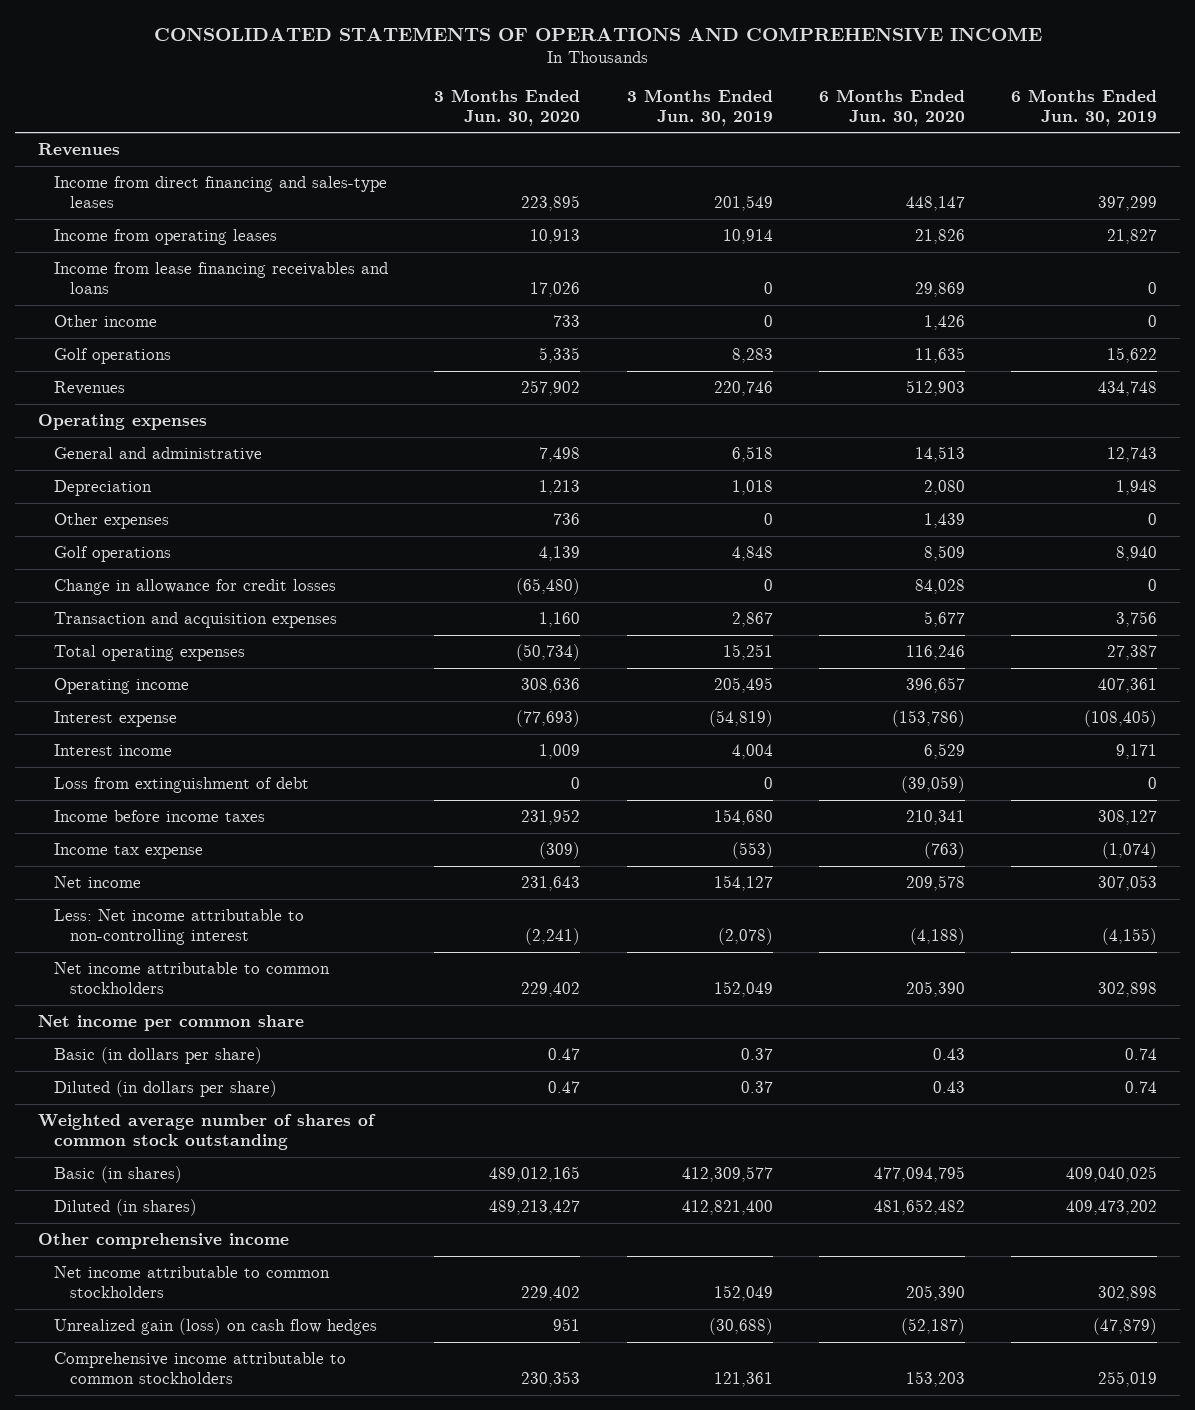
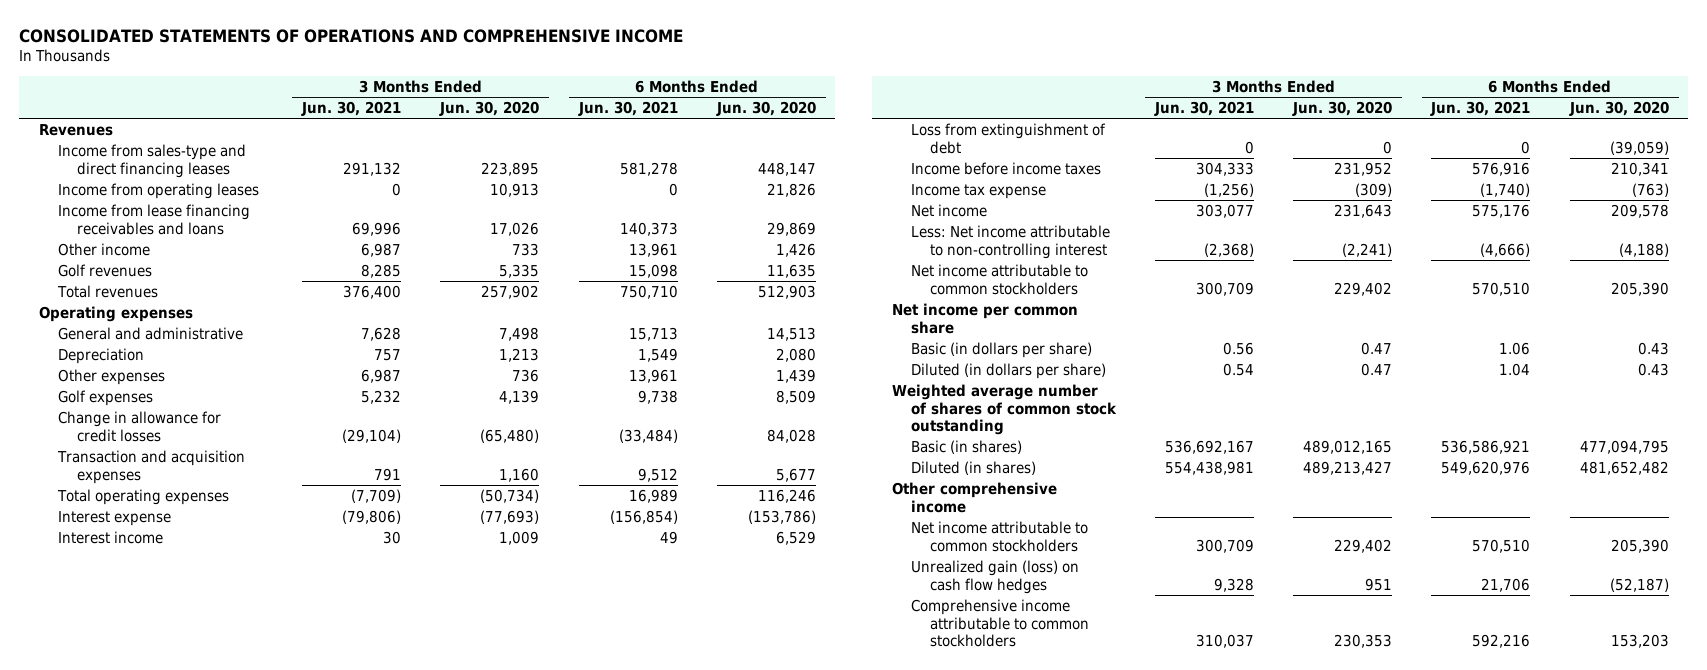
[626,88,773,126] 3 Months Ended Jun. 30, 2019 -> none
[1010,88,1157,126] 6 Months Ended Jun. 30, 2019 -> none
none -> [301,101,402,117] Jun. 30, 2021
none -> [577,101,678,117] Jun. 30, 2021
[54,176,388,208] Income from direct financing and sales-type leases -> [57,143,246,178] Income from sales-type and direct financing leases
[54,348,172,365] Golf operations -> [57,263,152,277] Golf revenues
[54,381,126,396] Revenues -> [56,284,158,298] Total revenues
[54,546,172,563] Golf operations -> [57,389,153,406] Golf expenses
[54,678,190,695] Operating income -> none

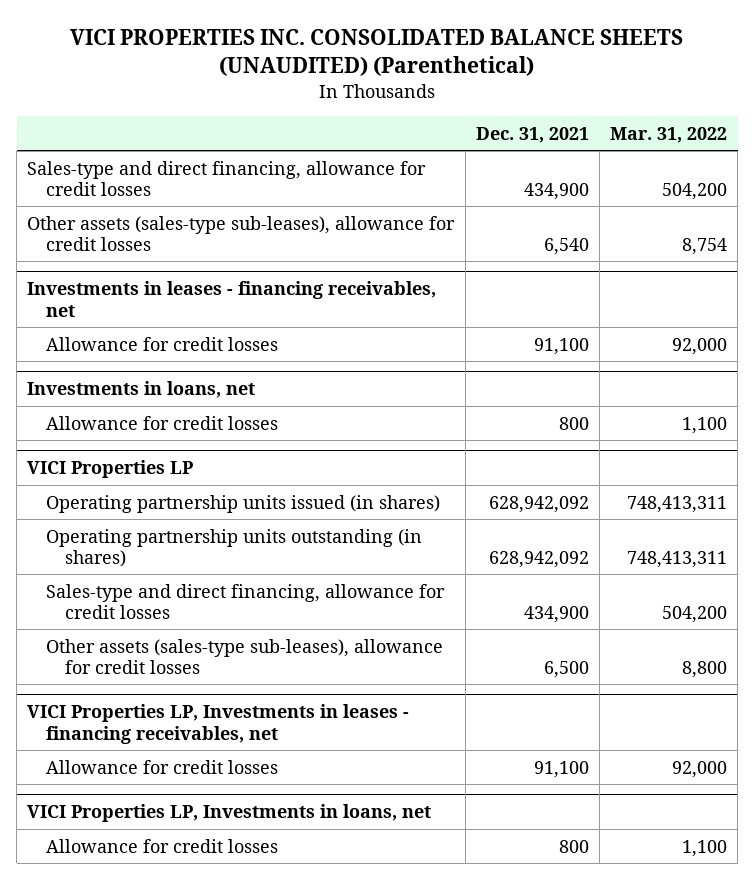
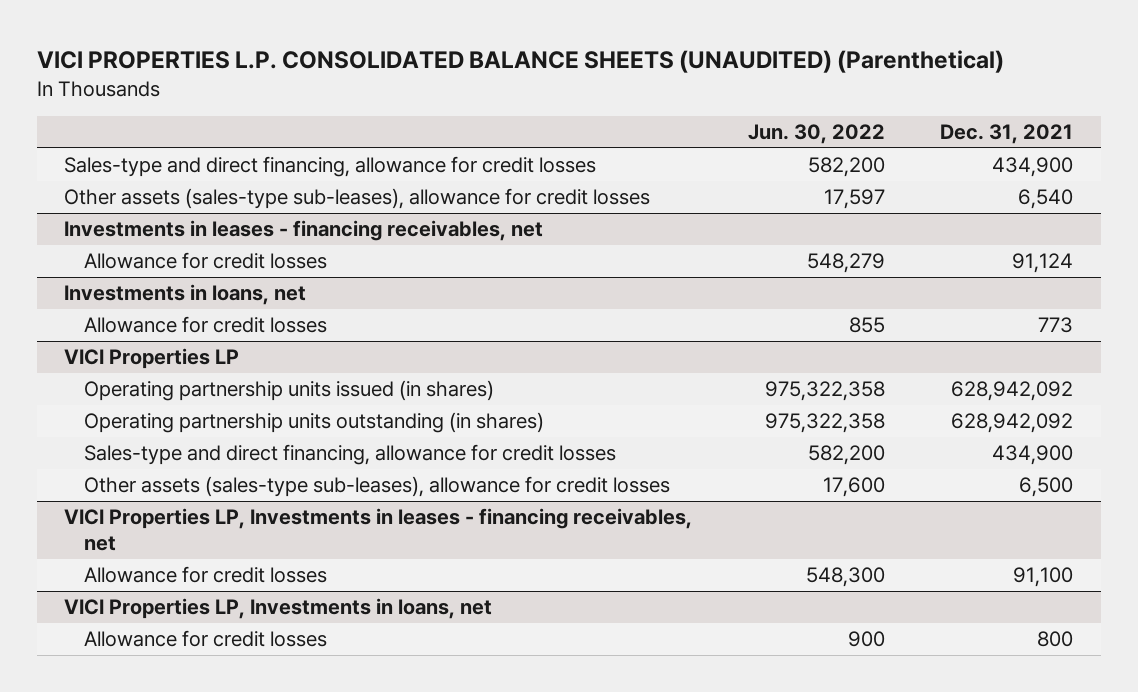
[70,29,684,77] VICI PROPERTIES INC. CONSOLIDATED BALANCE SHEETS (UNAUDITED) (Parenthetical) -> [36,50,1004,74] VICI PROPERTIES L.P. CONSOLIDATED BALANCE SHEETS (UNAUDITED) (Parenthetical)
[610,126,728,143] Mar. 31, 2022 -> none
none -> [747,124,885,145] Jun. 30, 2022
[533,337,589,355] 91,100 -> [1012,253,1074,274] 91,124
[558,416,589,430] 800 -> [1038,317,1074,334] 773

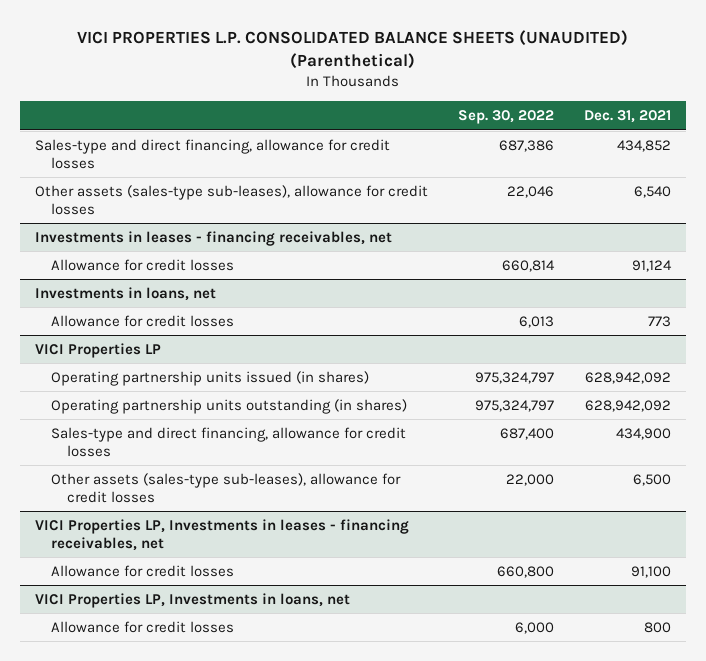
[747,124,885,145] Jun. 30, 2022 -> none
none -> [458,110,555,125] Sep. 30, 2022
[992,157,1074,178] 434,900 -> [617,139,672,152] 434,852

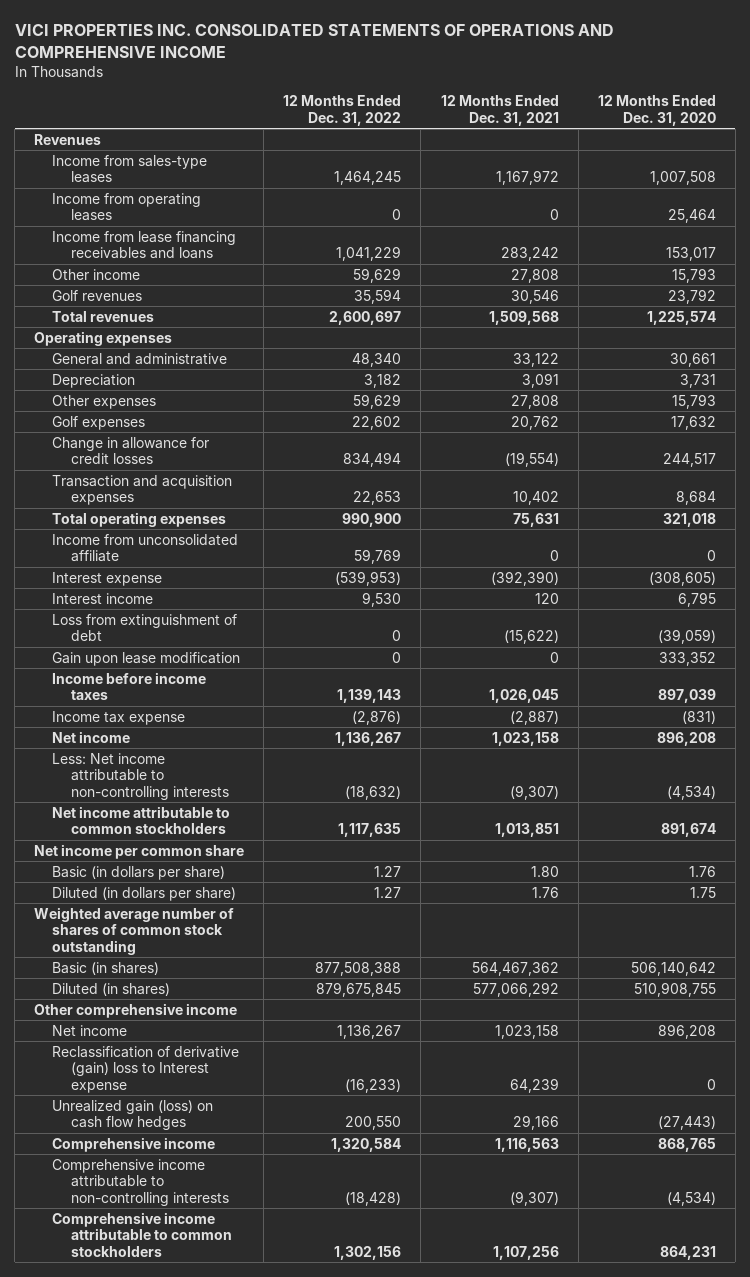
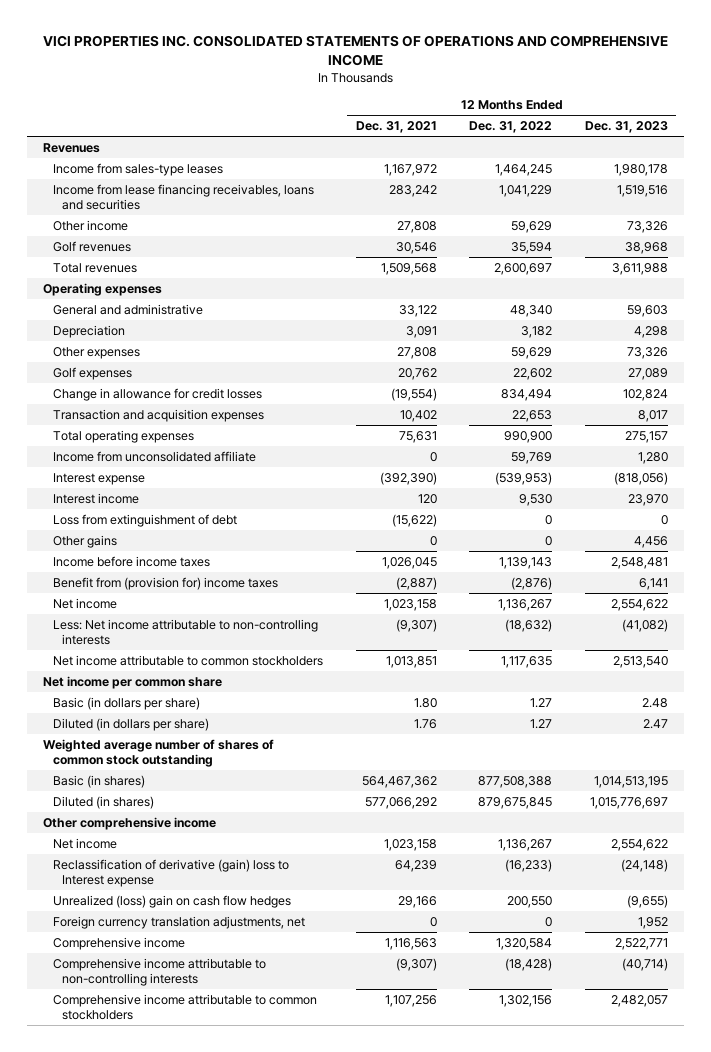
[597,95,716,126] 12 Months Ended Dec. 31, 2020 -> none
none -> [584,121,668,134] Dec. 31, 2023
[52,192,202,222] Income from operating leases -> none
[52,230,237,260] Income from lease financing receivables and loans -> [52,183,314,211] Income from lease financing receivables, loans and securities
[52,651,241,666] Gain upon lease modification -> none
none -> [52,534,117,548] Other gains
[52,710,186,725] Income tax expense -> [52,576,278,590] Benefit from (provision for) income taxes
[52,1099,214,1131] Unrealized gain (loss) on cash flow hedges -> [52,894,291,908] Unrealized (loss) gain on cash flow hedges
none -> [52,915,305,929] Foreign currency translation adjustments, net

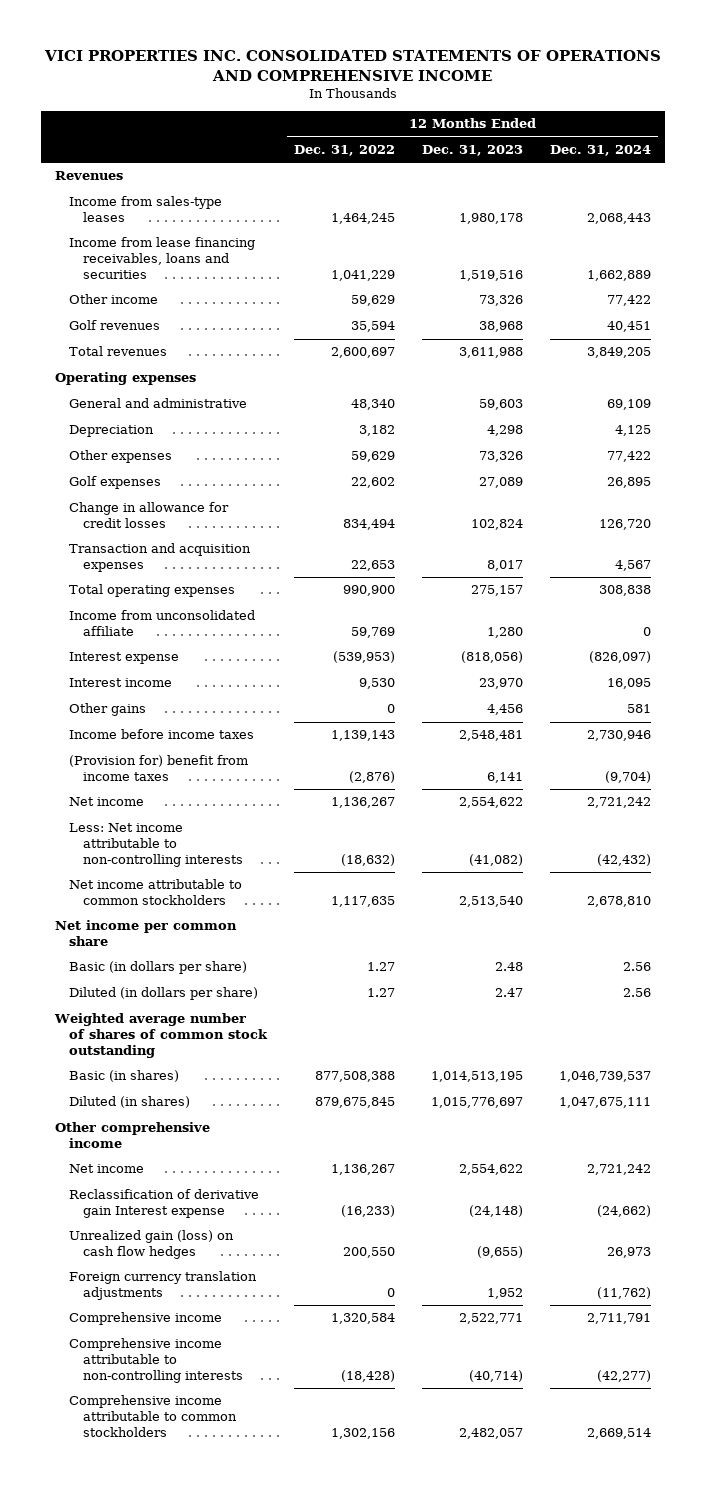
[355,121,437,134] Dec. 31, 2021 -> none
none -> [550,145,652,157] Dec. 31, 2024
[52,513,237,527] Loss from extinguishment of debt -> none
[52,576,278,590] Benefit from (provision for) income taxes -> [68,755,248,782] (Provision for) benefit from income taxes
[52,858,289,888] Reclassification of derivative (gain) loss to Interest expense -> [68,1189,259,1219] Reclassification of derivative gain Interest expense
[52,894,291,908] Unrealized (loss) gain on cash flow hedges -> [68,1230,234,1260] Unrealized gain (loss) on cash flow hedges
[52,915,305,929] Foreign currency translation adjustments, net -> [68,1271,257,1301] Foreign currency translation adjustments

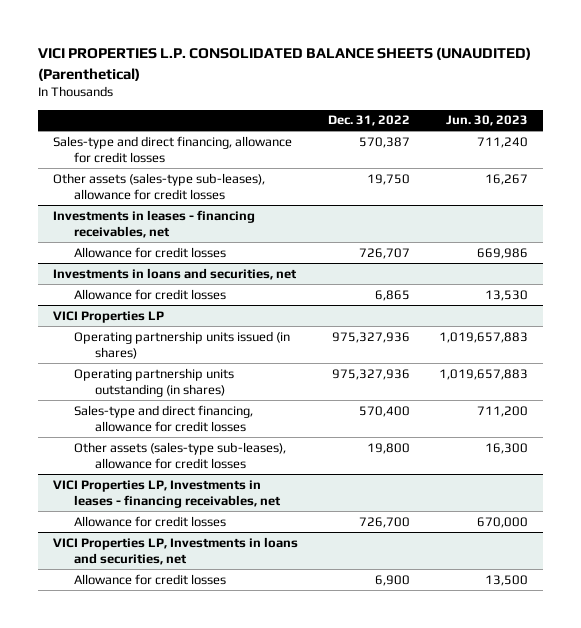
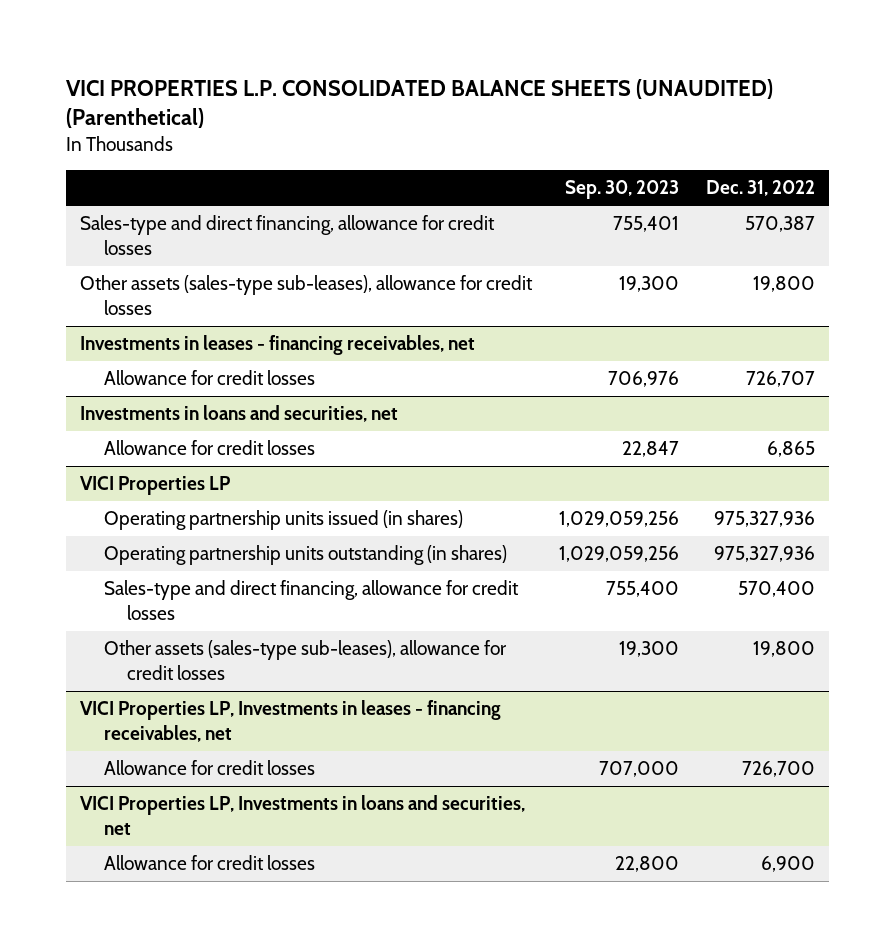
[446,115,529,127] Jun. 30, 2023 -> none
none -> [564,180,679,200] Sep. 30, 2023
[366,173,410,185] 19,750 -> [753,276,816,293] 19,800

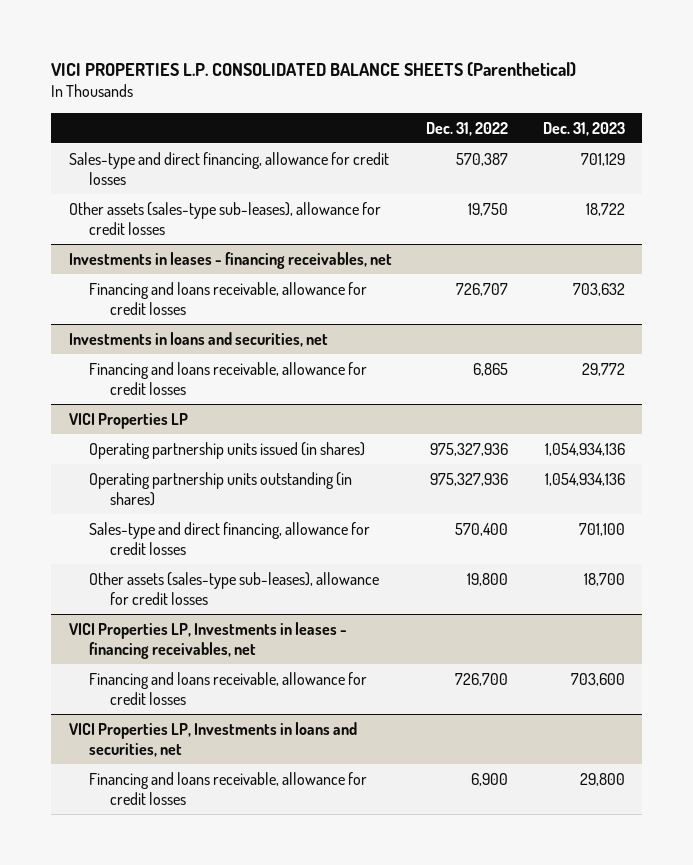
[65,78,773,129] VICI PROPERTIES L.P. CONSOLIDATED BALANCE SHEETS (UNAUDITED) (Parenthetical) -> [51,61,577,77] VICI PROPERTIES L.P. CONSOLIDATED BALANCE SHEETS (Parenthetical)
[564,180,679,200] Sep. 30, 2023 -> none
none -> [542,121,625,136] Dec. 31, 2023
[753,276,816,293] 19,800 -> [468,202,509,216] 19,750
[103,370,315,386] Allowance for credit losses -> [89,281,368,315] Financing and loans receivable, allowance for credit losses
[103,440,315,456] Allowance for credit losses -> [89,361,368,395] Financing and loans receivable, allowance for credit losses
[103,760,315,776] Allowance for credit losses -> [89,671,368,705] Financing and loans receivable, allowance for credit losses
[103,855,315,871] Allowance for credit losses -> [89,771,368,805] Financing and loans receivable, allowance for credit losses

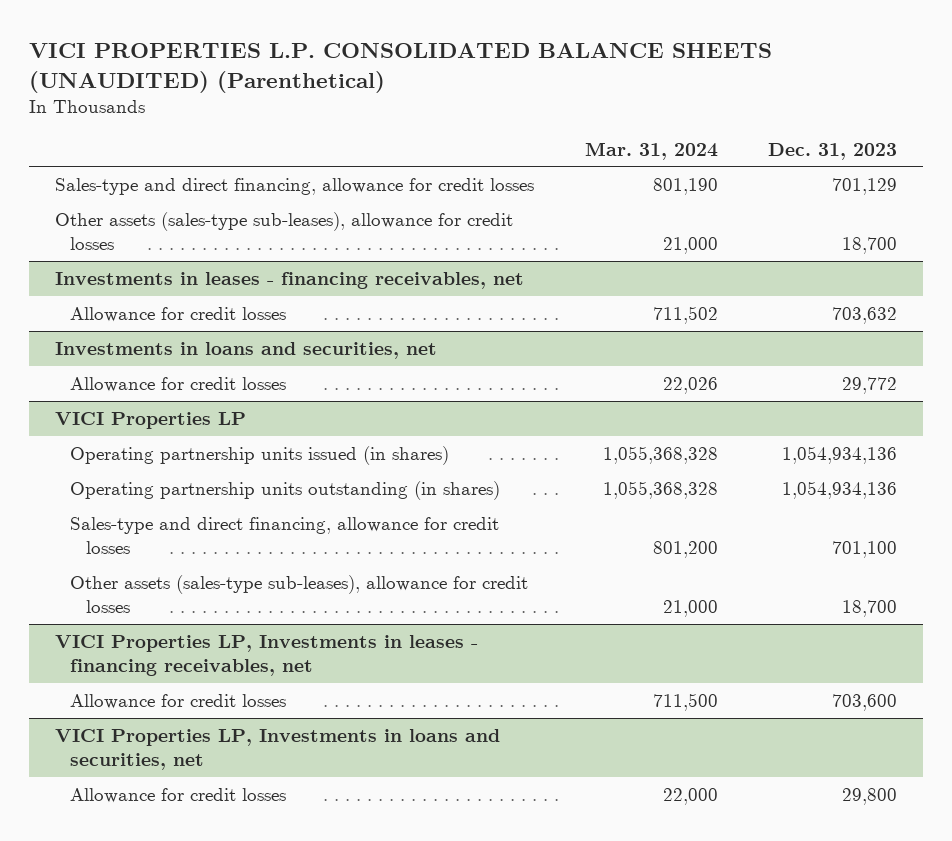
[51,61,577,77] VICI PROPERTIES L.P. CONSOLIDATED BALANCE SHEETS (Parenthetical) -> [29,43,773,93] VICI PROPERTIES L.P. CONSOLIDATED BALANCE SHEETS (UNAUDITED) (Parenthetical)
[426,121,509,136] Dec. 31, 2022 -> none
none -> [584,141,718,160] Mar. 31, 2024
[585,202,625,216] 18,722 -> [842,236,898,254] 18,700
[89,281,368,315] Financing and loans receivable, allowance for credit losses -> [70,306,287,322] Allowance for credit losses
[89,361,368,395] Financing and loans receivable, allowance for credit losses -> [70,376,287,392] Allowance for credit losses
[89,671,368,705] Financing and loans receivable, allowance for credit losses -> [70,693,287,709] Allowance for credit losses
[89,771,368,805] Financing and loans receivable, allowance for credit losses -> [70,787,287,803] Allowance for credit losses

